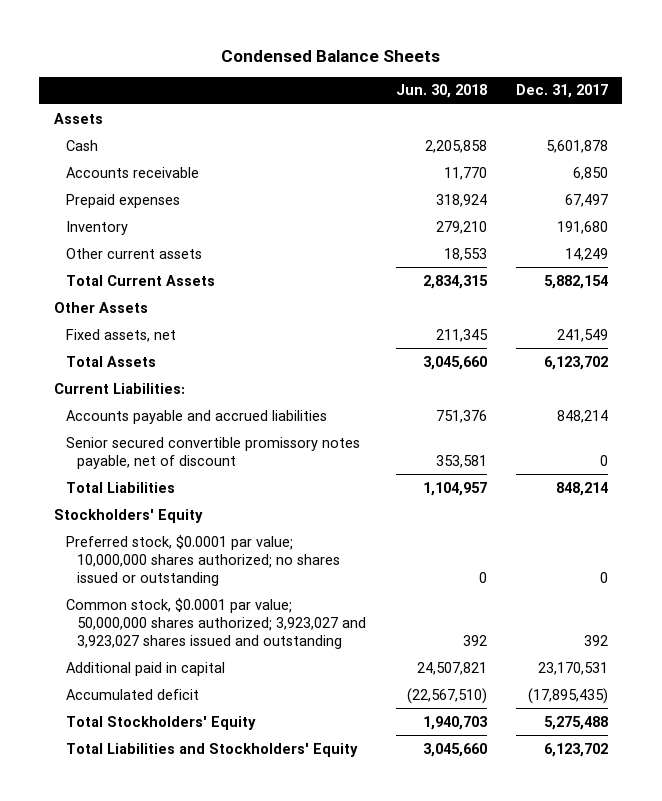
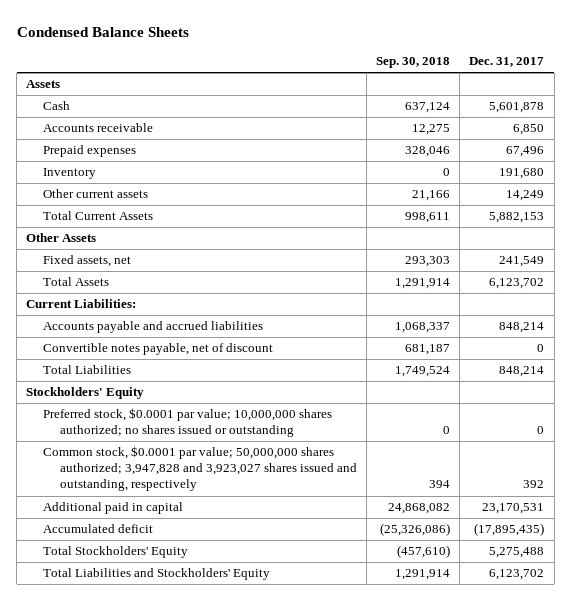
[395,84,487,99] Jun. 30, 2018 -> none
none -> [375,57,450,69] Sep. 30, 2018
[564,193,608,207] 67,497 -> [506,146,545,158] 67,496
[543,274,608,289] 5,882,154 -> [489,212,545,224] 5,882,153
[65,436,360,469] Senior secured convertible promissory notes payable, net of discount -> [42,343,273,356] Convertible notes payable, net of discount
[65,597,367,649] Common stock, $0.0001 par value; 50,000,000 shares authorized; 3,923,027 and 3,923,027 shares issued and outstanding -> [42,446,357,492] Common stock, $0.0001 par value; 50,000,000 shares authorized; 3,947,828 and 3,923,027 shares issued and outstanding, respectively

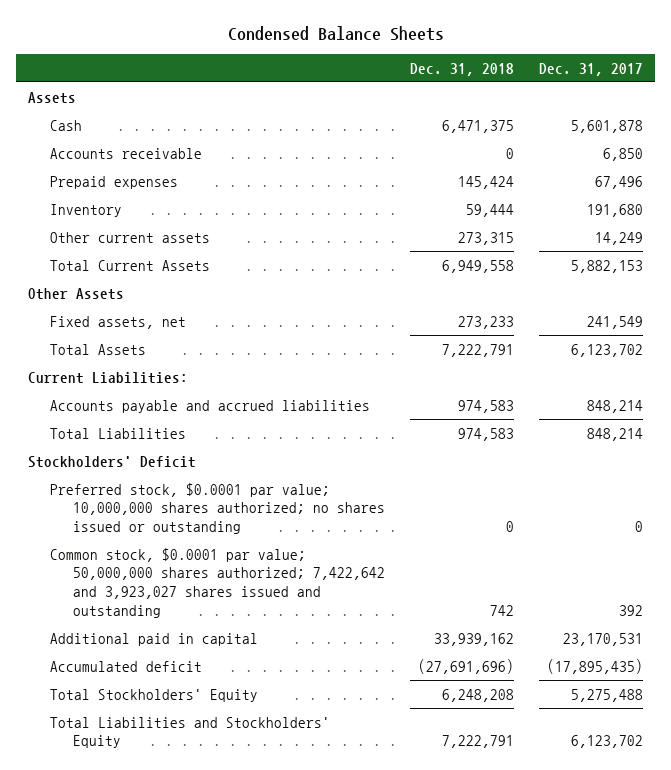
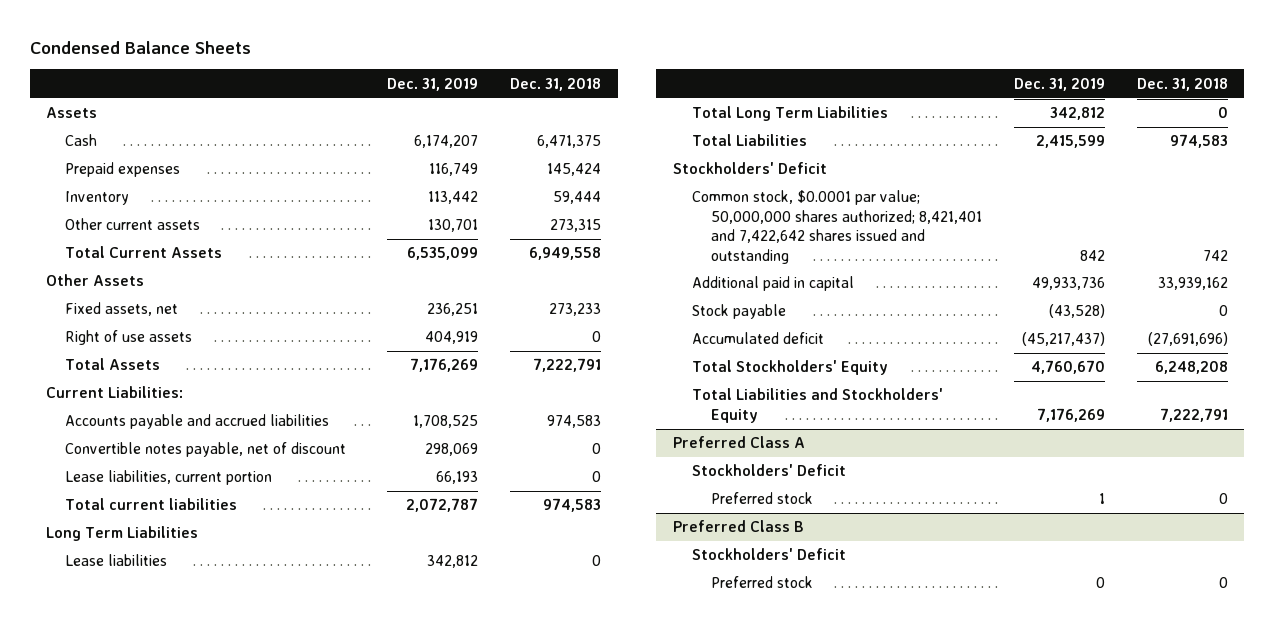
[538,62,643,76] Dec. 31, 2017 -> none
none -> [387,77,479,91] Dec. 31, 2019
[50,147,203,159] Accounts receivable -> none
none -> [64,330,192,346] Right of use assets
none -> [64,442,346,458] Convertible notes payable, net of discount
none -> [64,470,272,486] Lease liabilities, current portion
none -> [64,498,237,511] Total current liabilities
none -> [45,526,198,542] Long Term Liabilities
none -> [64,554,167,567] Lease liabilities
none -> [691,106,888,122] Total Long Term Liabilities
[50,482,385,535] Preferred stock, $0.0001 par value; 10,000,000 shares authorized; no shares issued or outstanding -> none
[50,547,385,618] Common stock, $0.0001 par value; 50,000,000 shares authorized; 7,422,642 and 3,923,027 shares issued and outstanding -> [691,190,982,264] Common stock, $0.0001 par value; 50,000,000 shares authorized; 8,421,401 and 7,422,642 shares issued and outstanding
none -> [691,304,786,320] Stock payable
none -> [672,436,805,449] Preferred Class A
none -> [691,464,846,477] Stockholders' Deficit
none -> [710,492,813,505] Preferred stock
none -> [672,520,804,533] Preferred Class B
none -> [691,548,846,561] Stockholders' Deficit
none -> [710,576,813,589] Preferred stock

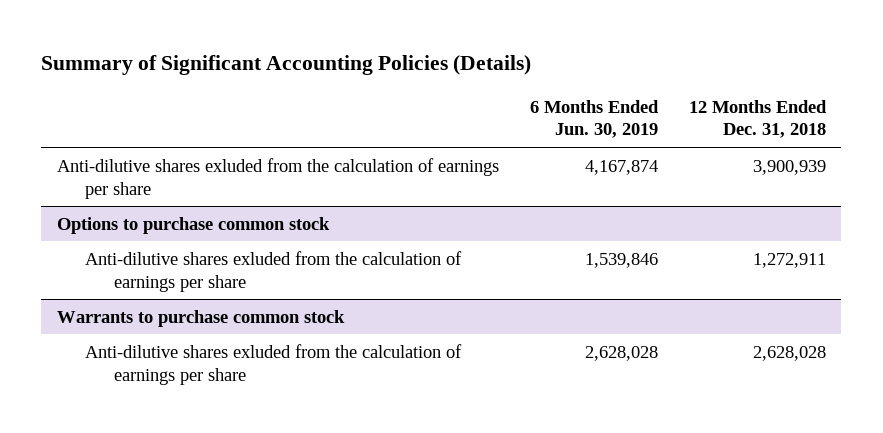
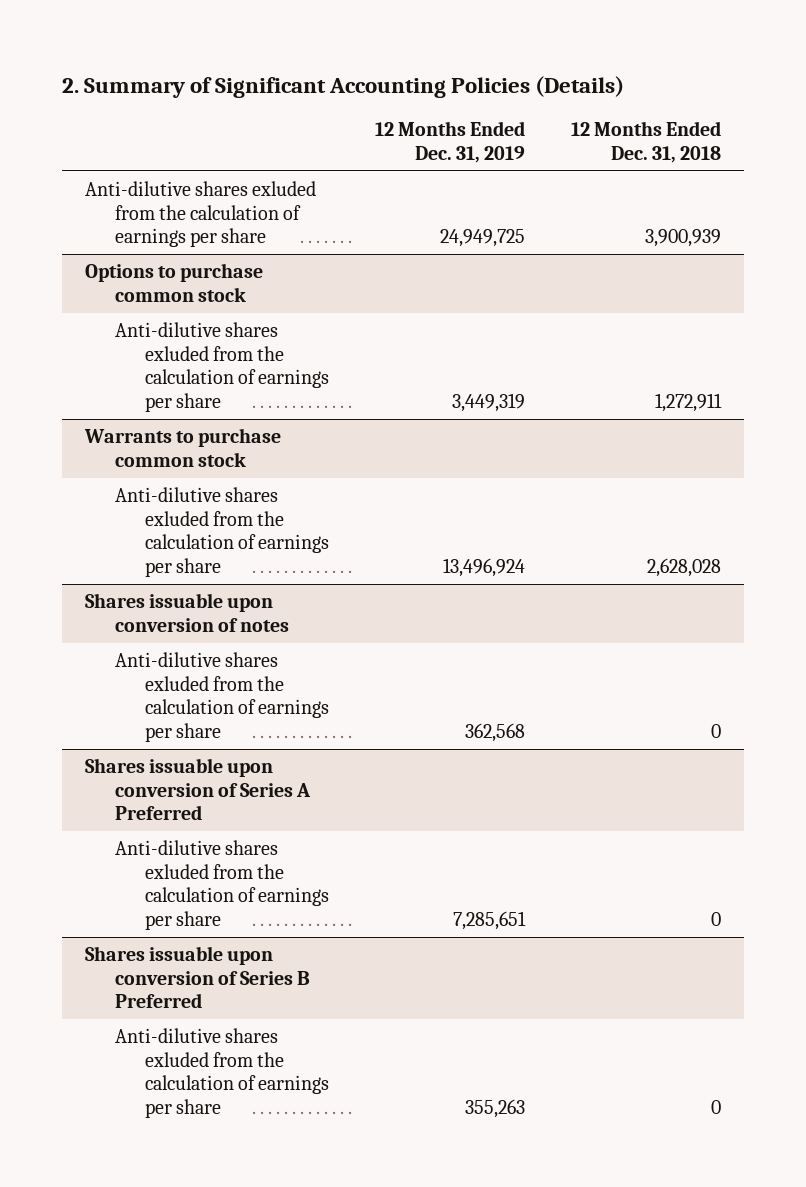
[41,55,532,76] Summary of Significant Accounting Policies (Details) -> [62,75,625,98] 2. Summary of Significant Accounting Policies (Details)
[529,99,659,139] 6 Months Ended Jun. 30, 2019 -> none
none -> [375,121,526,163] 12 Months Ended Dec. 31, 2019
none -> [85,593,290,632] Shares issuable upon conversion of notes
none -> [115,652,330,742] Anti-dilutive shares exluded from the calculation of earnings per share
none -> [85,758,312,821] Shares issuable upon conversion of Series A Preferred
none -> [115,840,330,930] Anti-dilutive shares exluded from the calculation of earnings per share
none -> [85,946,311,1009] Shares issuable upon conversion of Series B Preferred
none -> [115,1028,330,1118] Anti-dilutive shares exluded from the calculation of earnings per share

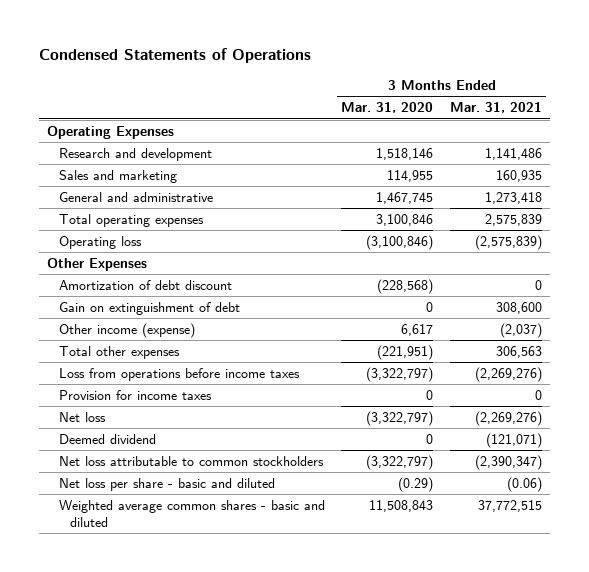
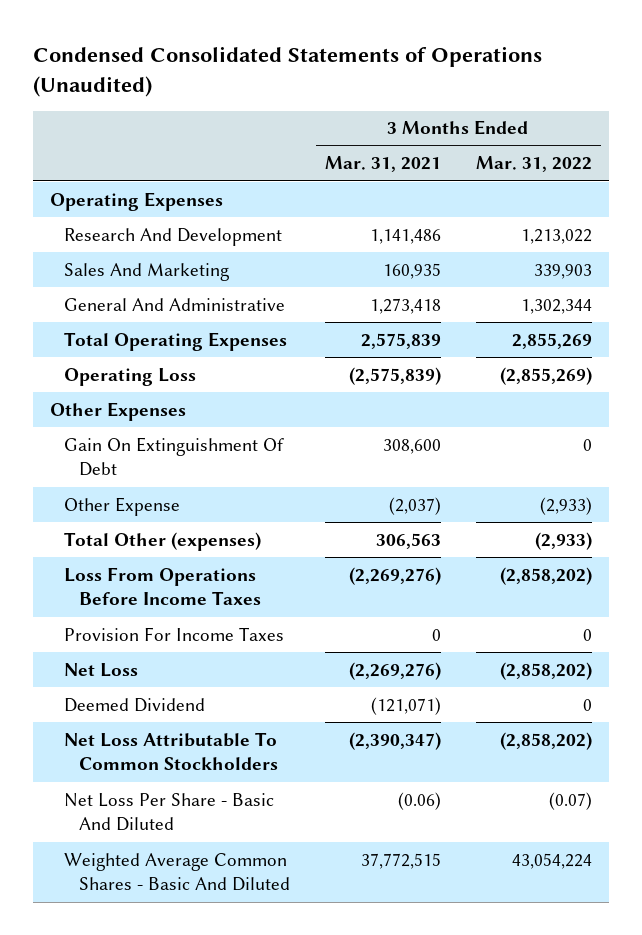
[38,48,311,64] Condensed Statements of Operations -> [32,46,542,97] Condensed Consolidated Statements of Operations (Unaudited)
[341,102,434,114] Mar. 31, 2020 -> none
none -> [475,156,592,173] Mar. 31, 2022
[58,148,212,162] Research and development -> [64,227,283,246] Research And Development
[58,170,177,184] Sales and marketing -> [64,262,230,281] Sales And Marketing
[58,192,213,203] General and administrative -> [64,297,286,311] General And Administrative
[58,214,204,228] Total operating expenses -> [64,331,288,351] Total Operating Expenses
[58,236,142,250] Operating loss -> [64,367,197,386] Operating Loss
[58,280,232,291] Amortization of debt discount -> none
[58,302,240,316] Gain on extinguishment of debt -> [64,436,285,477] Gain On Extinguishment Of Debt
[58,323,195,339] Other income (expense) -> [64,496,181,516] Other Expense
[58,346,180,360] Total other expenses -> [64,531,262,551] Total Other (expenses)
[58,368,300,382] Loss from operations before income taxes -> [64,566,261,606] Loss From Operations Before Income Taxes
[58,390,212,401] Provision for income taxes -> [64,626,285,641] Provision For Income Taxes
[58,412,106,423] Net loss -> [64,662,139,677] Net Loss
[58,434,156,445] Deemed dividend -> [64,697,206,712] Deemed Dividend
[58,456,324,467] Net loss attributable to common stockholders -> [64,731,278,771] Net Loss Attributable To Common Stockholders
[58,478,275,492] Net loss per share - basic and diluted -> [64,792,275,832] Net Loss Per Share - Basic And Diluted
[58,500,325,527] Weighted average common shares - basic and diluted -> [64,852,290,892] Weighted Average Common Shares - Basic And Diluted

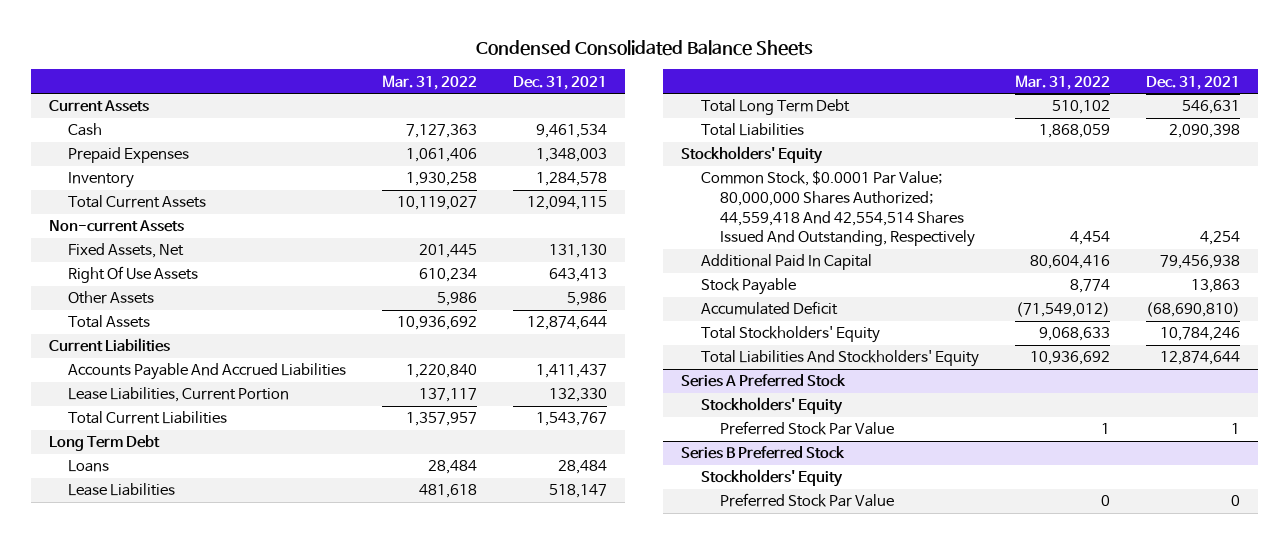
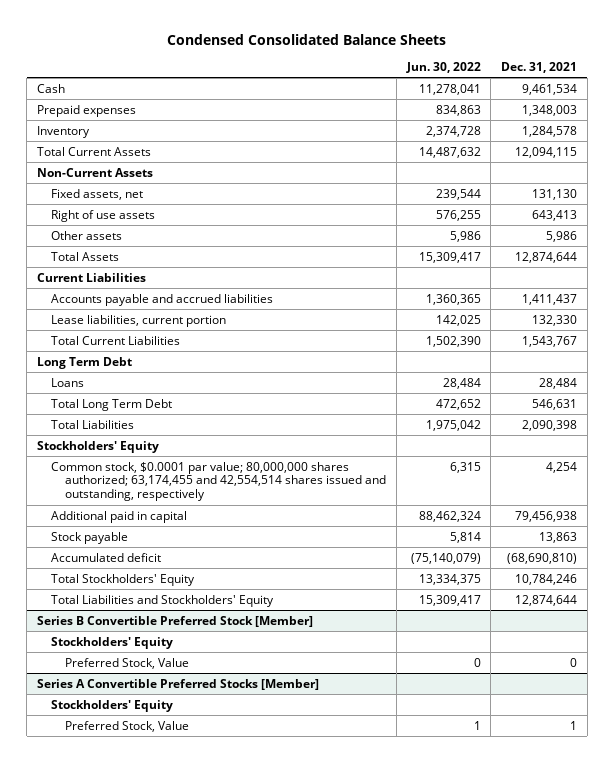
[382,74,478,90] Mar. 31, 2022 -> none
none -> [405,61,481,73] Jun. 30, 2022
[48,100,149,113] Current Assets -> none
[68,147,190,164] Prepaid Expenses -> [36,104,136,117] Prepaid expenses
[48,220,184,233] Non-current Assets -> [36,167,153,177] Non-Current Assets
[68,243,185,259] Fixed Assets, Net -> [51,188,144,200] Fixed assets, net
[68,266,199,284] Right Of Use Assets -> [51,209,156,222] Right of use assets
[68,291,155,305] Other Assets -> [51,230,123,240] Other assets
[68,363,347,381] Accounts Payable And Accrued Liabilities -> [51,293,274,306] Accounts payable and accrued liabilities
[68,387,290,403] Lease Liabilities, Current Portion -> [51,314,227,327] Lease liabilities, current portion
[68,483,176,497] Lease Liabilities -> none
[700,170,976,248] Common Stock, $0.0001 Par Value; 80,000,000 Shares Authorized; 44,559,418 And 42,554,514 Shares Issued And Outstanding, Respectively -> [51,461,387,502] Common stock, $0.0001 par value; 80,000,000 shares authorized; 63,174,455 and 42,554,514 shares issued and outstanding, respectively
[700,254,872,271] Additional Paid In Capital -> [51,510,188,523] Additional paid in capital
[700,278,796,296] Stock Payable -> [51,531,129,544] Stock payable
[700,301,838,316] Accumulated Deficit -> [51,552,162,562] Accumulated deficit
[681,374,847,388] Series A Preferred Stock -> none
[700,350,979,368] Total Liabilities And Stockholders' Equity -> [51,594,275,607] Total Liabilities and Stockholders' Equity
none -> [36,615,313,627] Series B Convertible Preferred Stock [Member]
[681,446,846,460] Series B Preferred Stock -> none
[720,421,895,436] Preferred Stock Par Value -> [65,657,190,669] Preferred Stock, Value
[1230,423,1240,435] 1 -> [570,657,578,667] 0
none -> [36,678,319,690] Series A Convertible Preferred Stocks [Member]
[720,493,895,508] Preferred Stock Par Value -> [65,720,190,732] Preferred Stock, Value
[1230,495,1240,507] 0 -> [570,720,578,730] 1

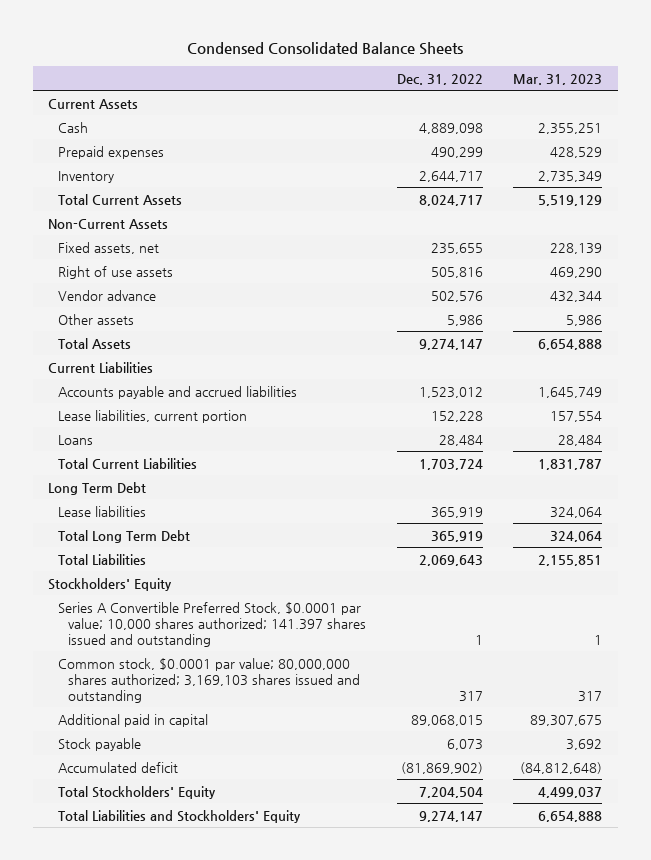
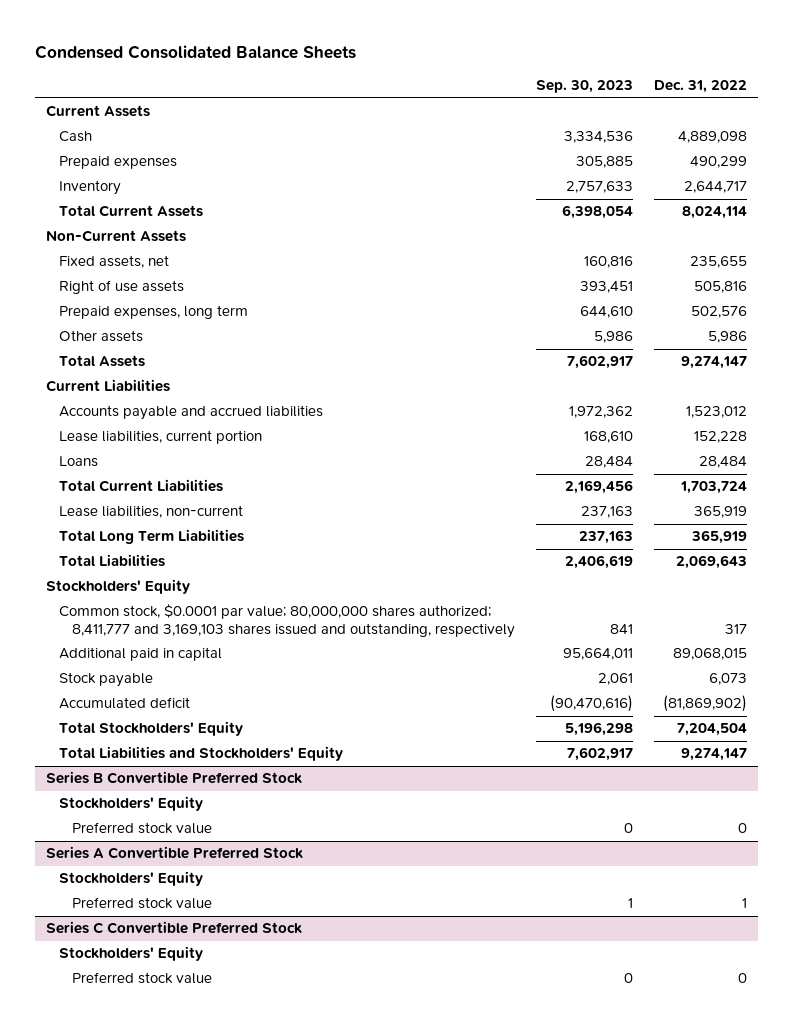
[513,73,603,85] Mar. 31, 2023 -> none
none -> [536,80,634,94] Sep. 30, 2023
[418,194,483,206] 8,024,717 -> [682,206,748,220] 8,024,114
[58,289,157,301] Vendor advance -> [58,305,248,320] Prepaid expenses, long term
[48,481,147,495] Long Term Debt -> none
[58,505,147,517] Lease liabilities -> [58,505,243,519] Lease liabilities, non-current
[58,529,191,543] Total Long Term Debt -> [58,529,244,545] Total Long Term Liabilities
[58,601,366,647] Series A Convertible Preferred Stock, $0.0001 par value; 10,000 shares authorized; 141.397 shares issued and outstanding -> none
[58,657,360,703] Common stock, $0.0001 par value; 80,000,000 shares authorized; 3,169,103 shares issued and outstanding -> [58,604,515,638] Common stock, $0.0001 par value; 80,000,000 shares authorized; 8,411,777 and 3,169,103 shares issued and outstanding, respectively
none -> [45,771,302,785] Series B Convertible Preferred Stock
none -> [58,796,203,812] Stockholders' Equity
none -> [71,822,212,835] Preferred stock value
none -> [45,846,303,860] Series A Convertible Preferred Stock
none -> [58,871,203,887] Stockholders' Equity
none -> [71,897,212,910] Preferred stock value
none -> [45,921,302,935] Series C Convertible Preferred Stock
none -> [58,946,203,962] Stockholders' Equity
none -> [71,972,212,985] Preferred stock value

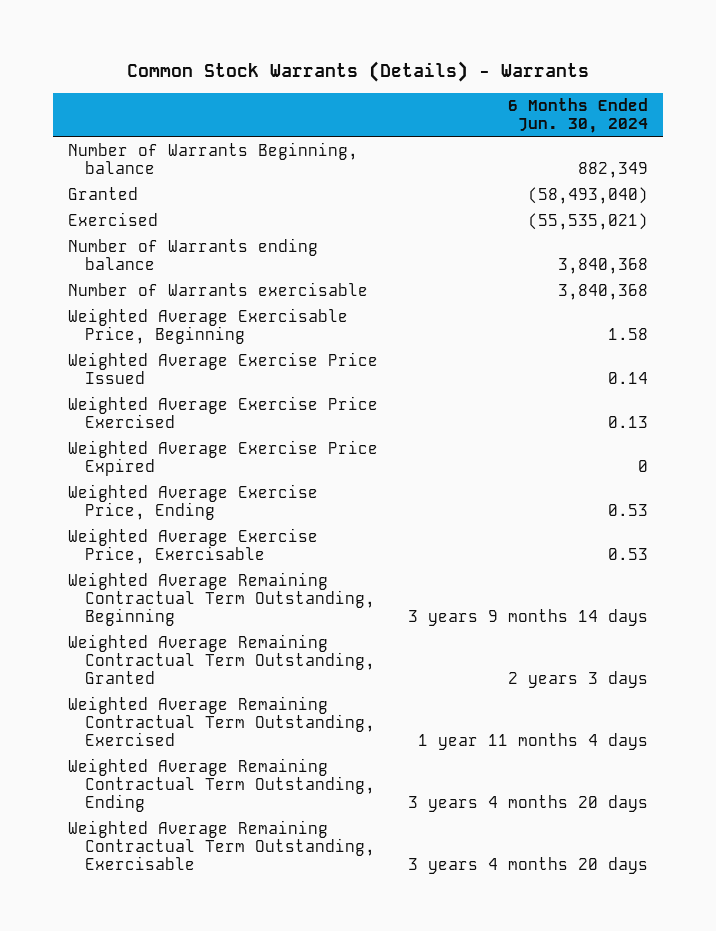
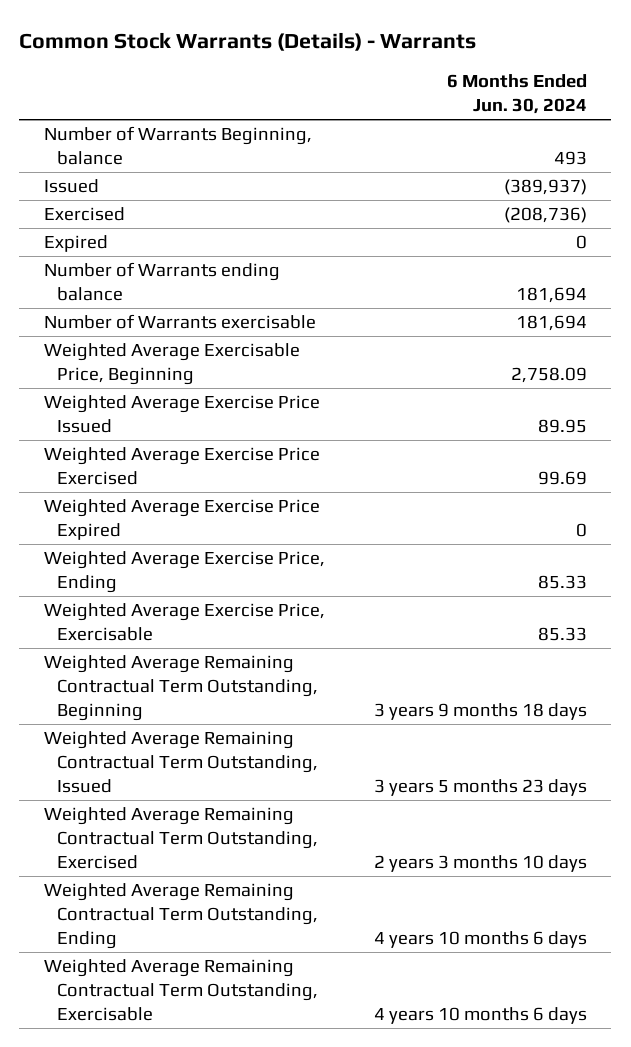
[68,187,139,201] Granted -> none
[577,162,648,179] 882,349 -> [553,151,587,166] 493
none -> [43,179,99,194] Issued
[527,213,648,231] (55,535,021) -> [503,207,587,224] (208,736)
none -> [43,235,108,253] Expired
[557,258,648,275] 3,840,368 -> [515,287,587,304] 181,694
[557,284,648,301] 3,840,368 -> [515,315,587,332] 181,694
[607,328,648,341] 1.58 -> [510,367,587,384] 2,758.09
[607,372,648,385] 0.14 -> [537,419,587,434] 89.95
[607,416,648,429] 0.13 -> [537,471,587,486] 99.69
[607,504,648,517] 0.53 -> [537,575,587,590] 85.33
[607,548,648,561] 0.53 -> [537,627,587,642] 85.33
[407,609,648,627] 3 years 9 months 14 days -> [373,703,587,721] 3 years 9 months 18 days
[68,634,376,685] Weighted Average Remaining Contractual Term Outstanding, Granted -> [43,731,318,794] Weighted Average Remaining Contractual Term Outstanding, Issued
[507,671,648,689] 2 years 3 days -> [373,779,587,797] 3 years 5 months 23 days
[417,733,648,751] 1 year 11 months 4 days -> [373,855,587,873] 2 years 3 months 10 days
[407,795,648,813] 3 years 4 months 20 days -> [373,931,587,949] 4 years 10 months 6 days
[407,857,648,875] 3 years 4 months 20 days -> [373,1007,587,1025] 4 years 10 months 6 days

